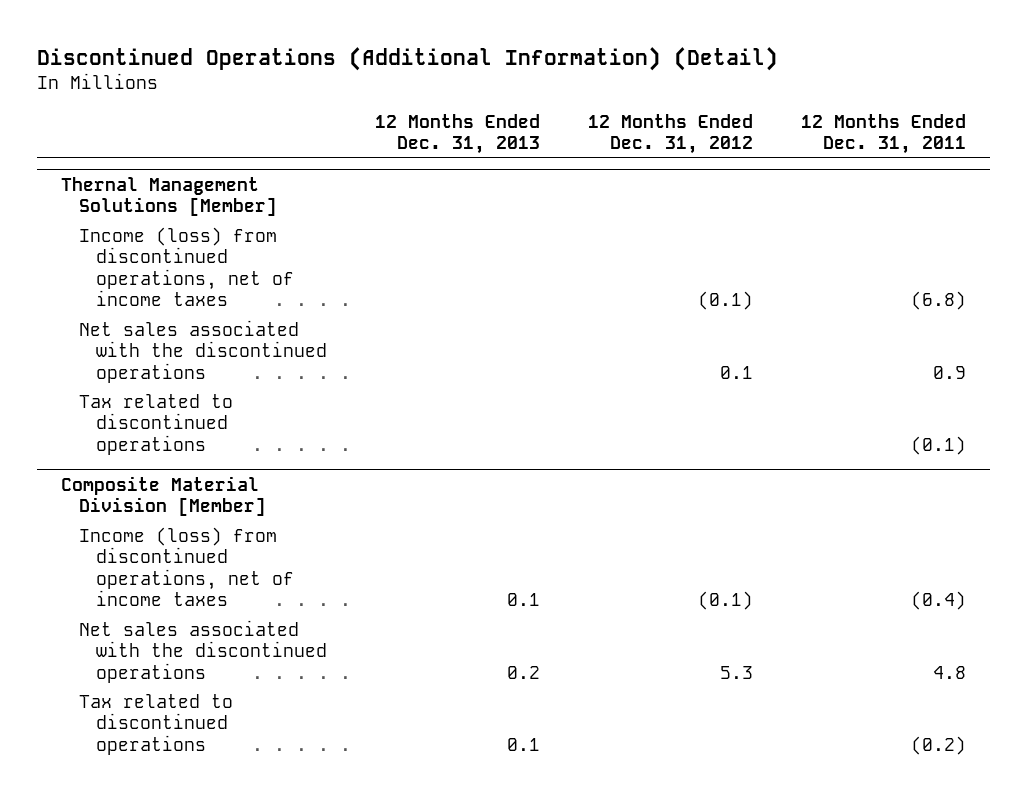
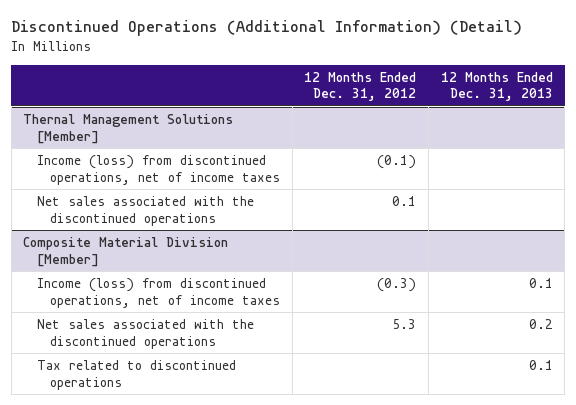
[800,113,966,155] 12 Months Ended Dec. 31, 2011 -> none
[78,393,233,455] Tax related to discontinued operations -> none
[697,591,753,611] (0.1) -> [377,278,417,293] (0.3)

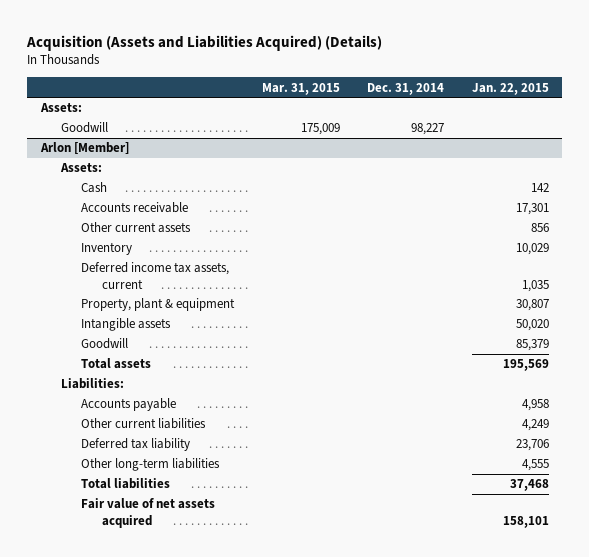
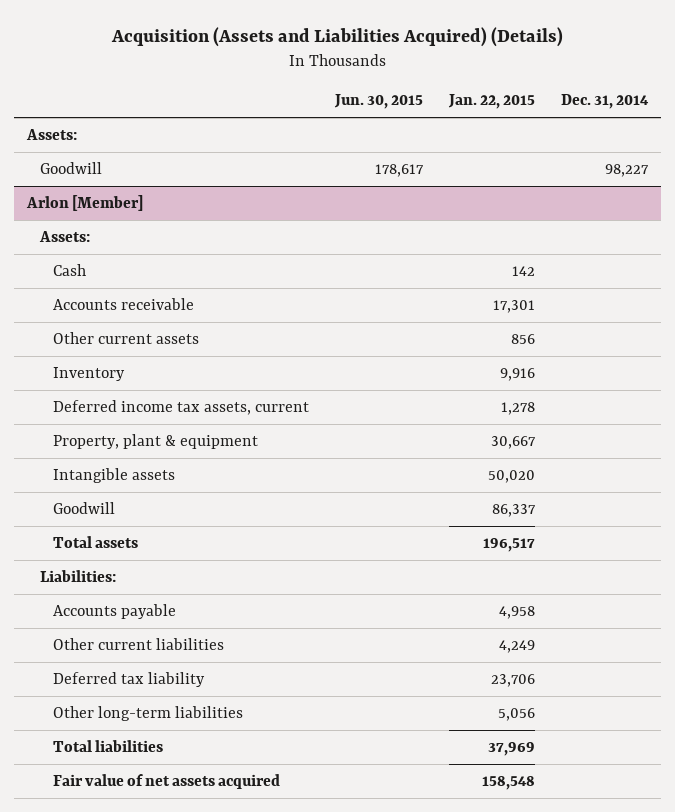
[261,82,340,95] Mar. 31, 2015 -> none
none -> [333,94,423,110] Jun. 30, 2015
[515,243,549,256] 10,029 -> [499,367,535,381] 9,916
[521,279,549,292] 1,035 -> [500,401,535,415] 1,278
[515,299,549,312] 30,807 -> [490,435,536,449] 30,667
[515,339,549,352] 85,379 -> [491,503,536,517] 86,337
[502,359,549,372] 195,569 -> [482,537,535,552] 196,517
[521,459,549,472] 4,555 -> [497,707,535,721] 5,056
[509,479,549,492] 37,468 -> [487,741,535,756] 37,969
[502,515,549,528] 158,101 -> [481,775,535,790] 158,548

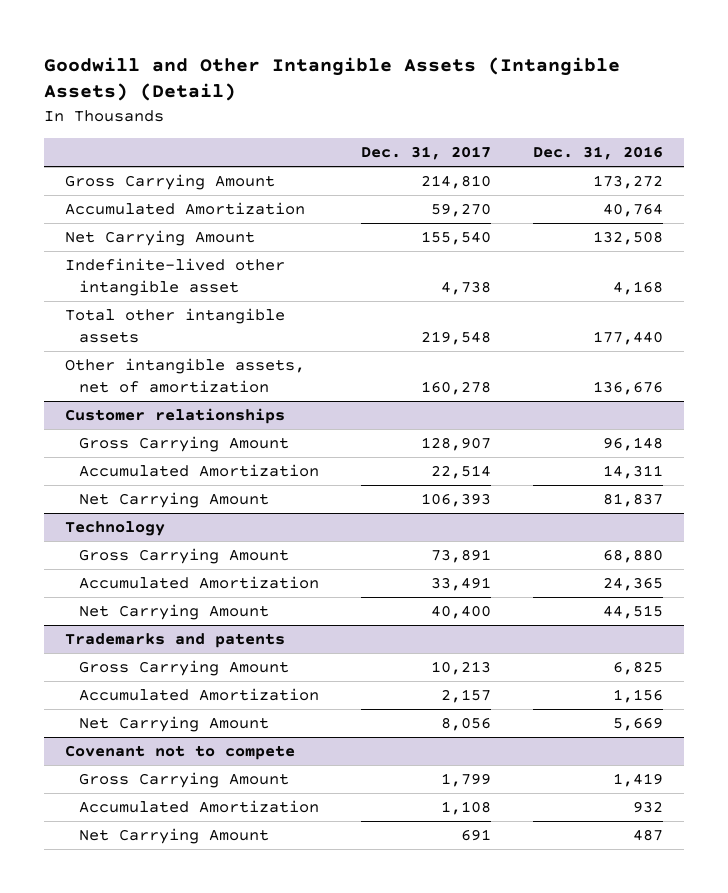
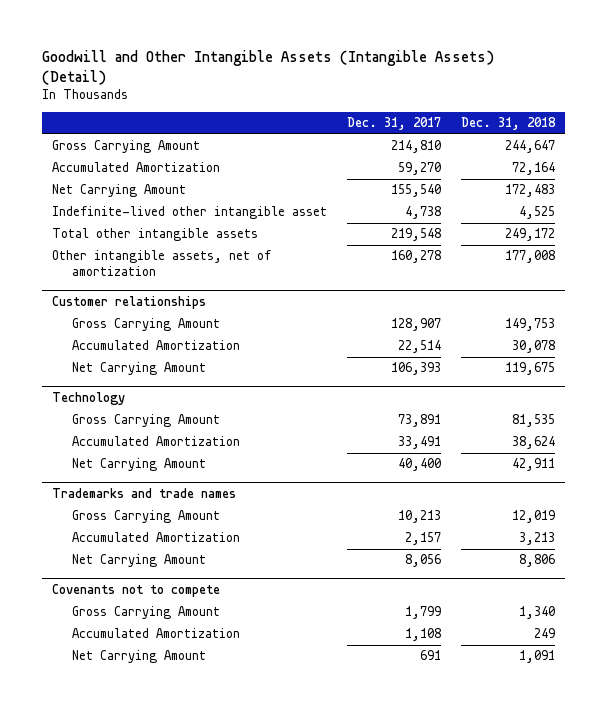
[533,145,664,160] Dec. 31, 2016 -> none
none -> [460,117,556,131] Dec. 31, 2018
[64,633,285,649] Trademarks and patents -> none
none -> [52,488,237,499] Trademarks and trade names
[64,745,295,761] Covenant not to compete -> [52,584,221,598] Covenants not to compete

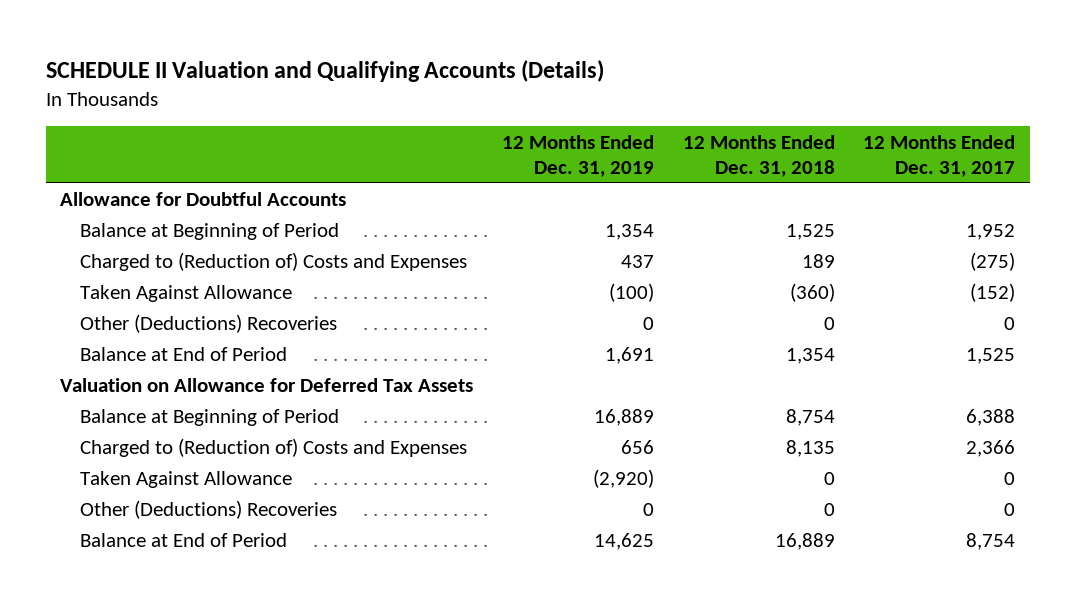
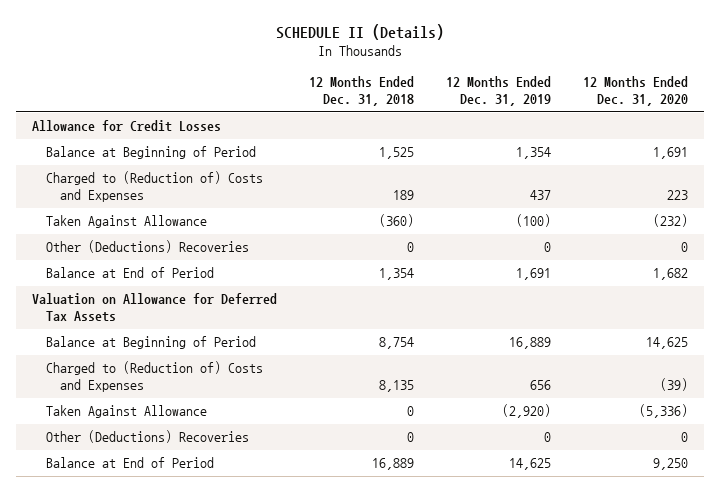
[45,59,604,82] SCHEDULE II Valuation and Qualifying Accounts (Details) -> [276,24,445,41] SCHEDULE II (Details)
[863,134,1016,177] 12 Months Ended Dec. 31, 2017 -> none
none -> [583,76,689,107] 12 Months Ended Dec. 31, 2020
[60,192,347,207] Allowance for Doubtful Accounts -> [31,120,221,133] Allowance for Credit Losses

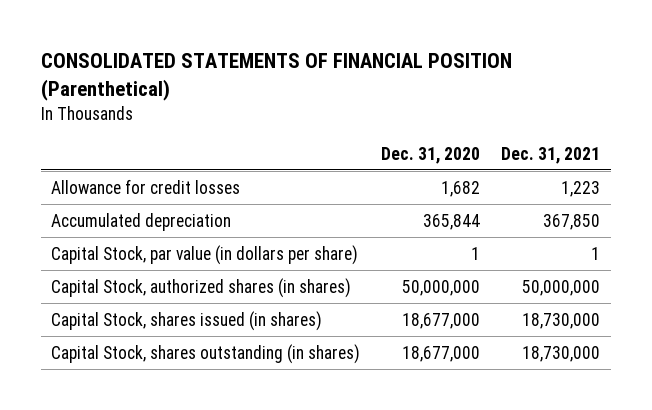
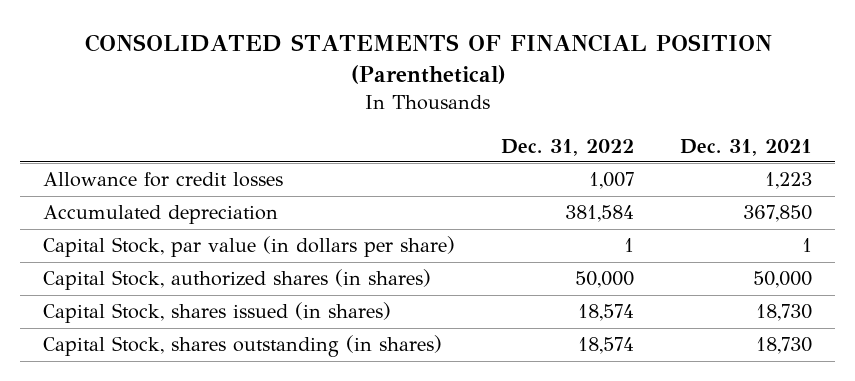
[381,146,481,164] Dec. 31, 2020 -> none
none -> [501,138,635,156] Dec. 31, 2022
[522,279,601,296] 50,000,000 -> [753,271,813,289] 50,000
[522,312,601,329] 18,730,000 -> [756,304,813,322] 18,730
[522,345,601,362] 18,730,000 -> [756,337,813,355] 18,730

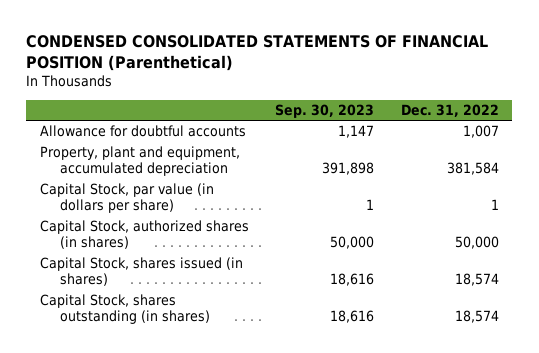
[84,34,772,85] CONSOLIDATED STATEMENTS OF FINANCIAL POSITION (Parenthetical) -> [26,35,489,72] CONDENSED CONSOLIDATED STATEMENTS OF FINANCIAL POSITION (Parenthetical)
[680,138,813,156] Dec. 31, 2021 -> none
none -> [275,104,375,119] Sep. 30, 2023
[43,172,284,188] Allowance for credit losses -> [39,125,246,138] Allowance for doubtful accounts
[43,205,279,225] Accumulated depreciation -> [39,146,240,177] Property, plant and equipment, accumulated depreciation

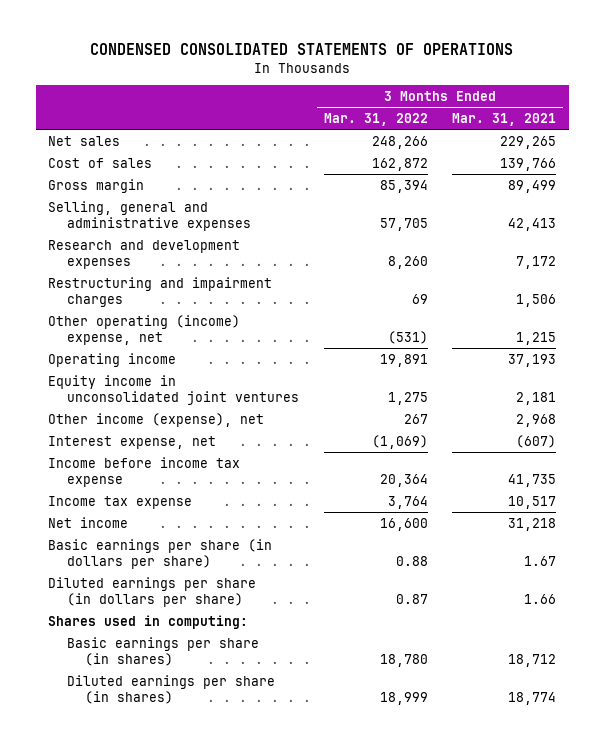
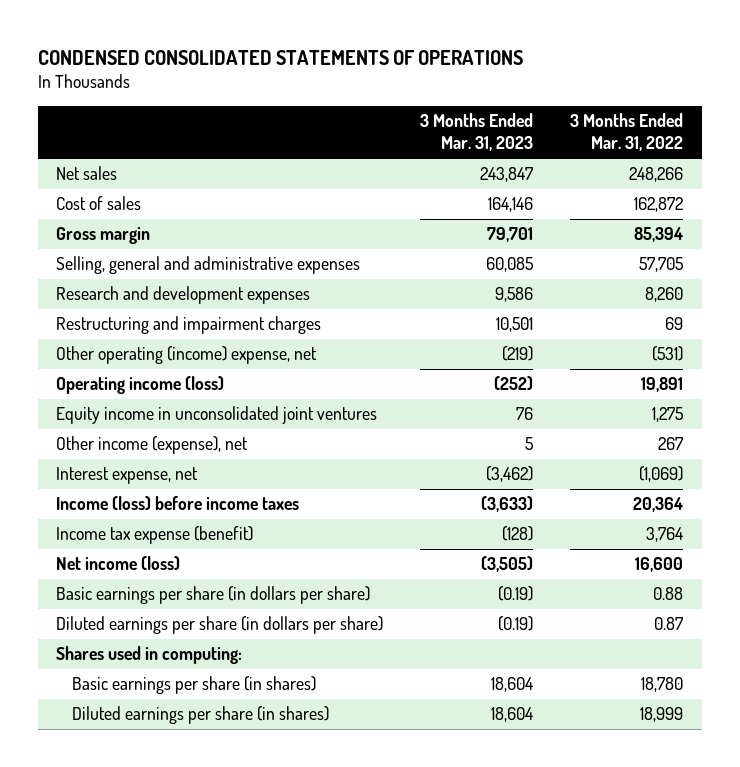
[452,112,557,126] Mar. 31, 2021 -> none
none -> [420,113,534,152] 3 Months Ended Mar. 31, 2023
[48,352,177,367] Operating income -> [56,376,225,395] Operating income (loss)
[48,456,241,488] Income before income tax expense -> [56,496,300,511] Income (loss) before income taxes
[48,495,193,509] Income tax expense -> [56,526,254,545] Income tax expense (benefit)
[48,516,129,528] Net income -> [56,556,181,571] Net income (loss)

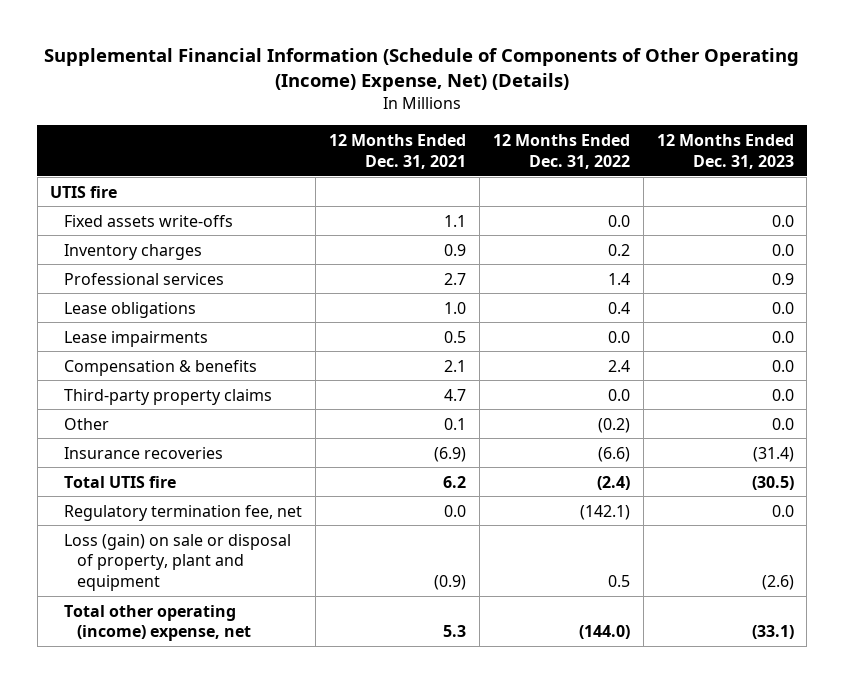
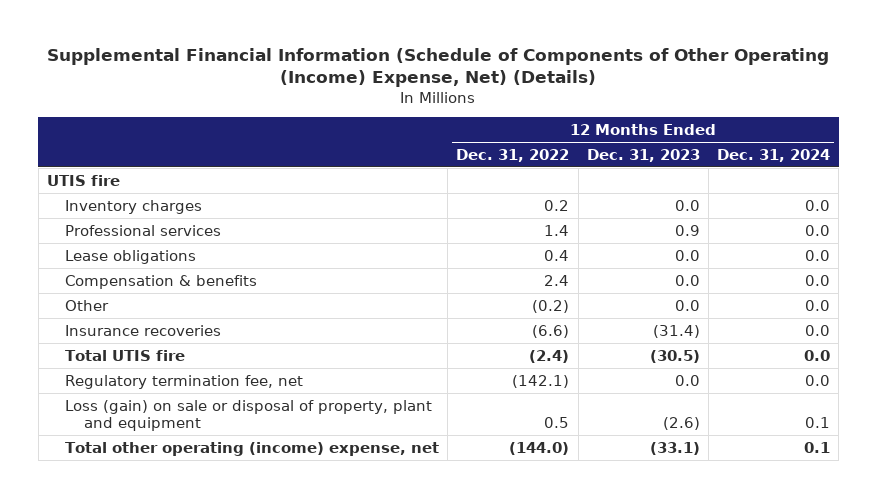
[328,134,466,169] 12 Months Ended Dec. 31, 2021 -> none
none -> [716,148,830,162] Dec. 31, 2024
[63,214,233,227] Fixed assets write-offs -> none
[63,330,208,347] Lease impairments -> none
[63,388,272,405] Third-party property claims -> none

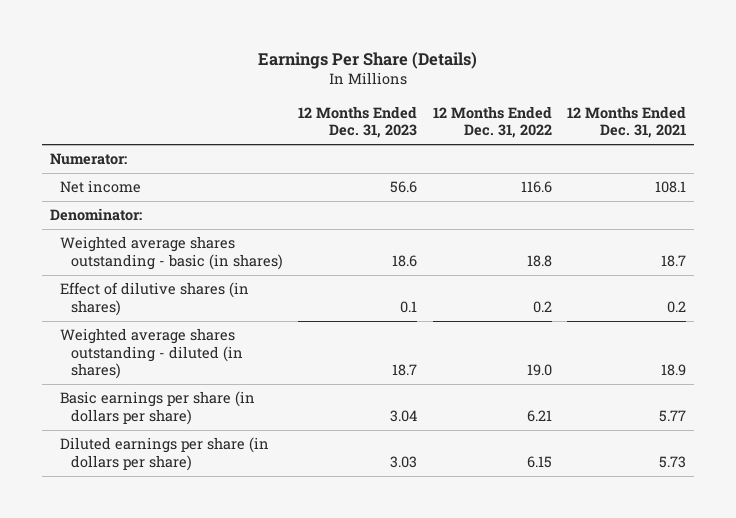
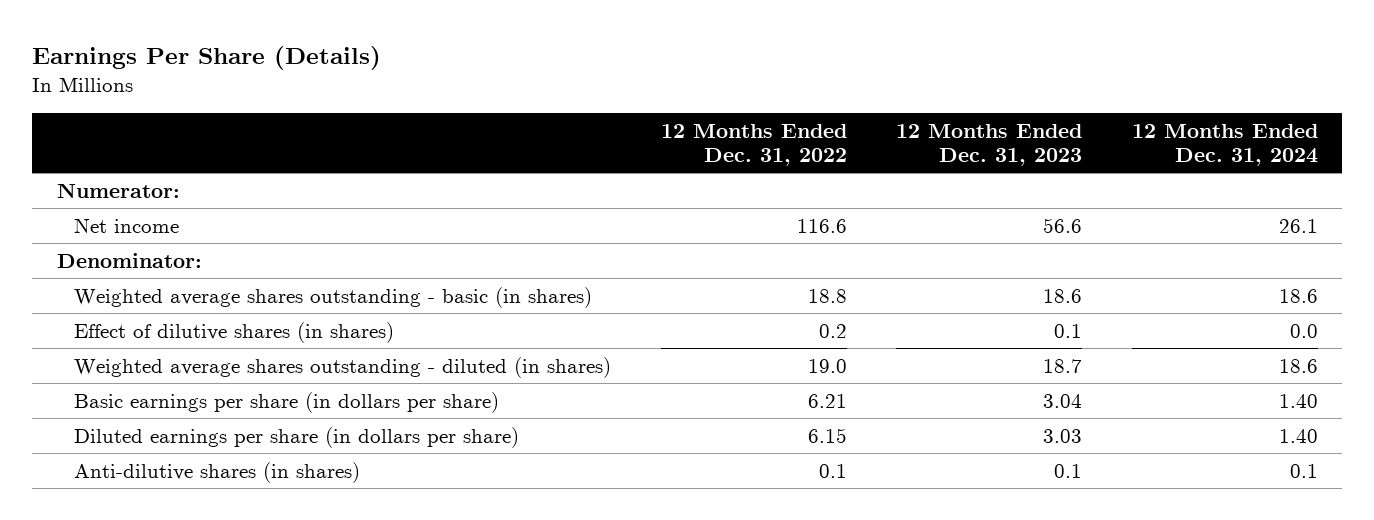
[566,105,686,139] 12 Months Ended Dec. 31, 2021 -> none
none -> [1131,123,1318,167] 12 Months Ended Dec. 31, 2024
none -> [74,461,361,483] Anti-dilutive shares (in shares)

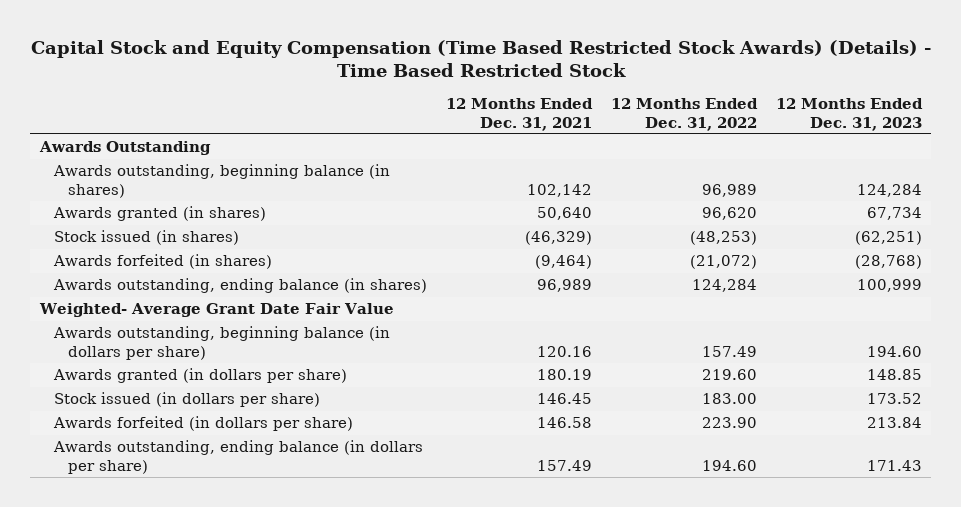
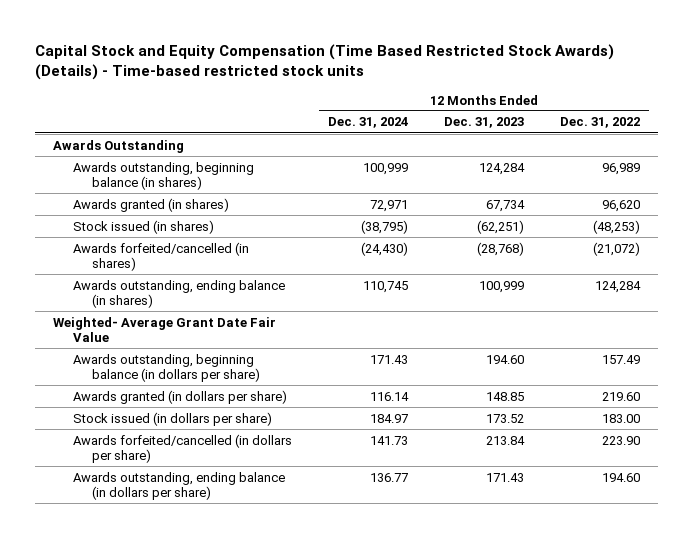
[30,39,931,77] Capital Stock and Equity Compensation (Time Based Restricted Stock Awards) (Details) - Time Based Restricted Stock -> [35,43,615,80] Capital Stock and Equity Compensation (Time Based Restricted Stock Awards) (Details) - Time-based restricted stock units
[445,98,593,131] 12 Months Ended Dec. 31, 2021 -> none
none -> [327,117,408,129] Dec. 31, 2024
[52,254,272,270] Awards forfeited (in shares) -> [72,241,249,271] Awards forfeited/cancelled (in shares)
[52,416,353,432] Awards forfeited (in dollars per share) -> [72,433,292,463] Awards forfeited/cancelled (in dollars per share)

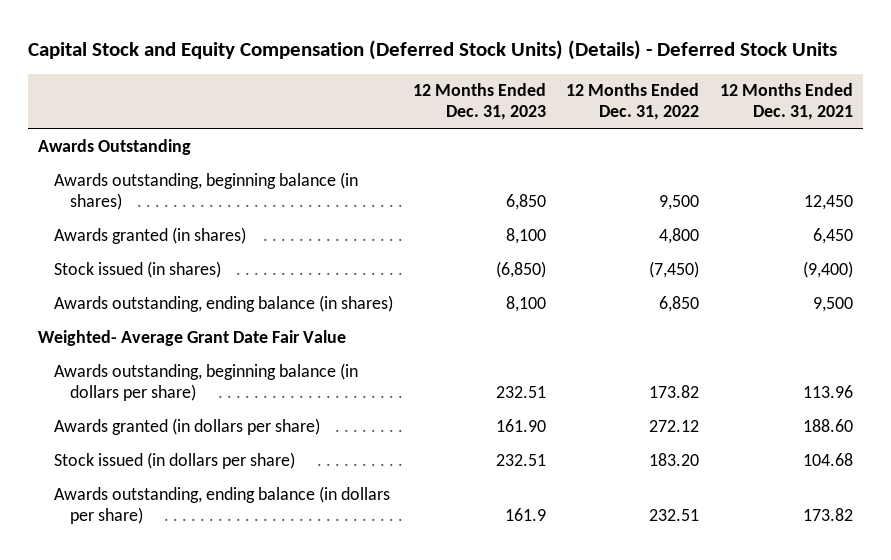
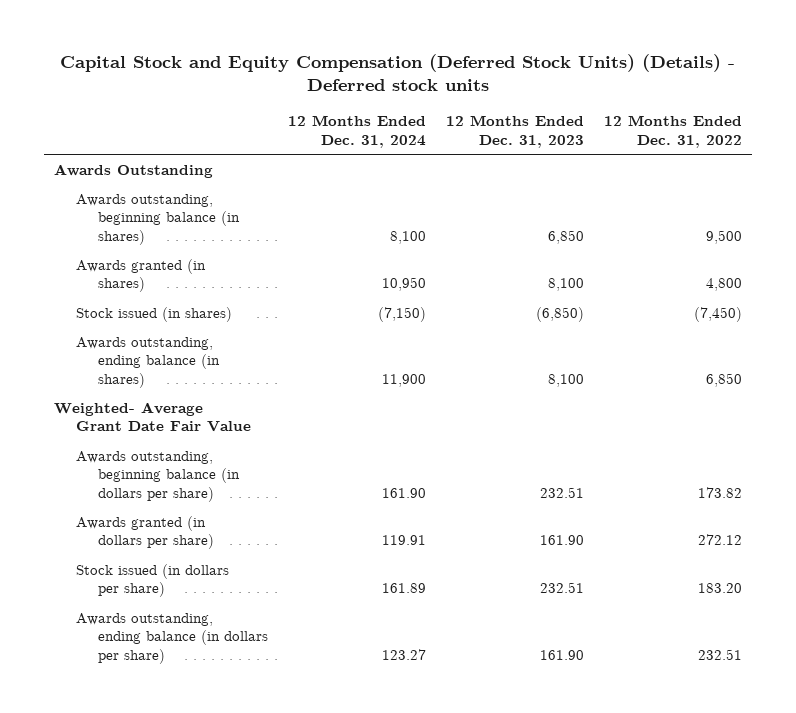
[28,39,838,60] Capital Stock and Equity Compensation (Deferred Stock Units) (Details) - Deferred Stock Units -> [59,53,735,92] Capital Stock and Equity Compensation (Deferred Stock Units) (Details) - Deferred stock units
[719,83,853,121] 12 Months Ended Dec. 31, 2021 -> none
none -> [287,115,426,148] 12 Months Ended Dec. 31, 2024
[505,507,547,521] 161.9 -> [539,649,584,660] 161.90

